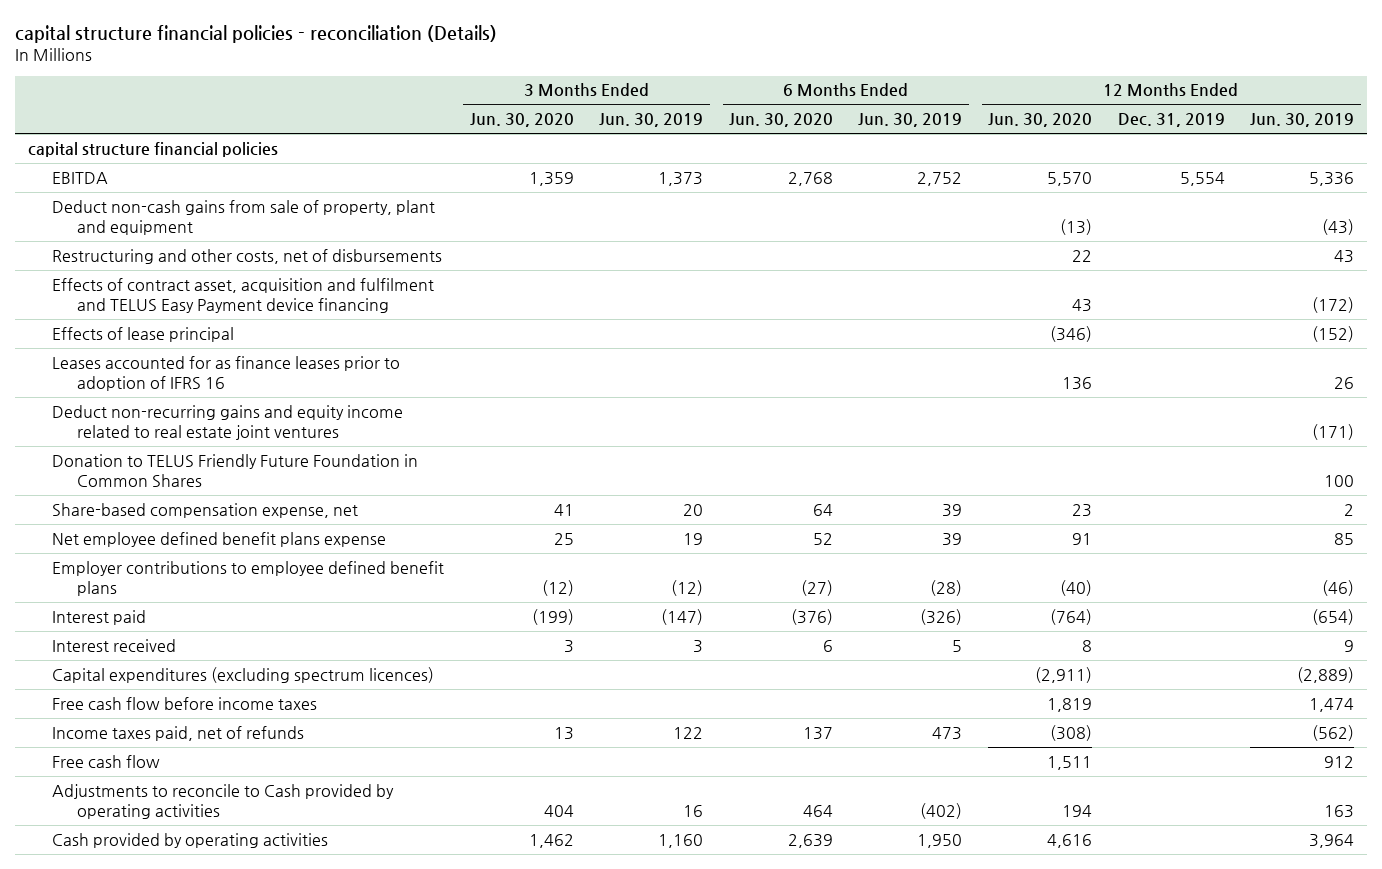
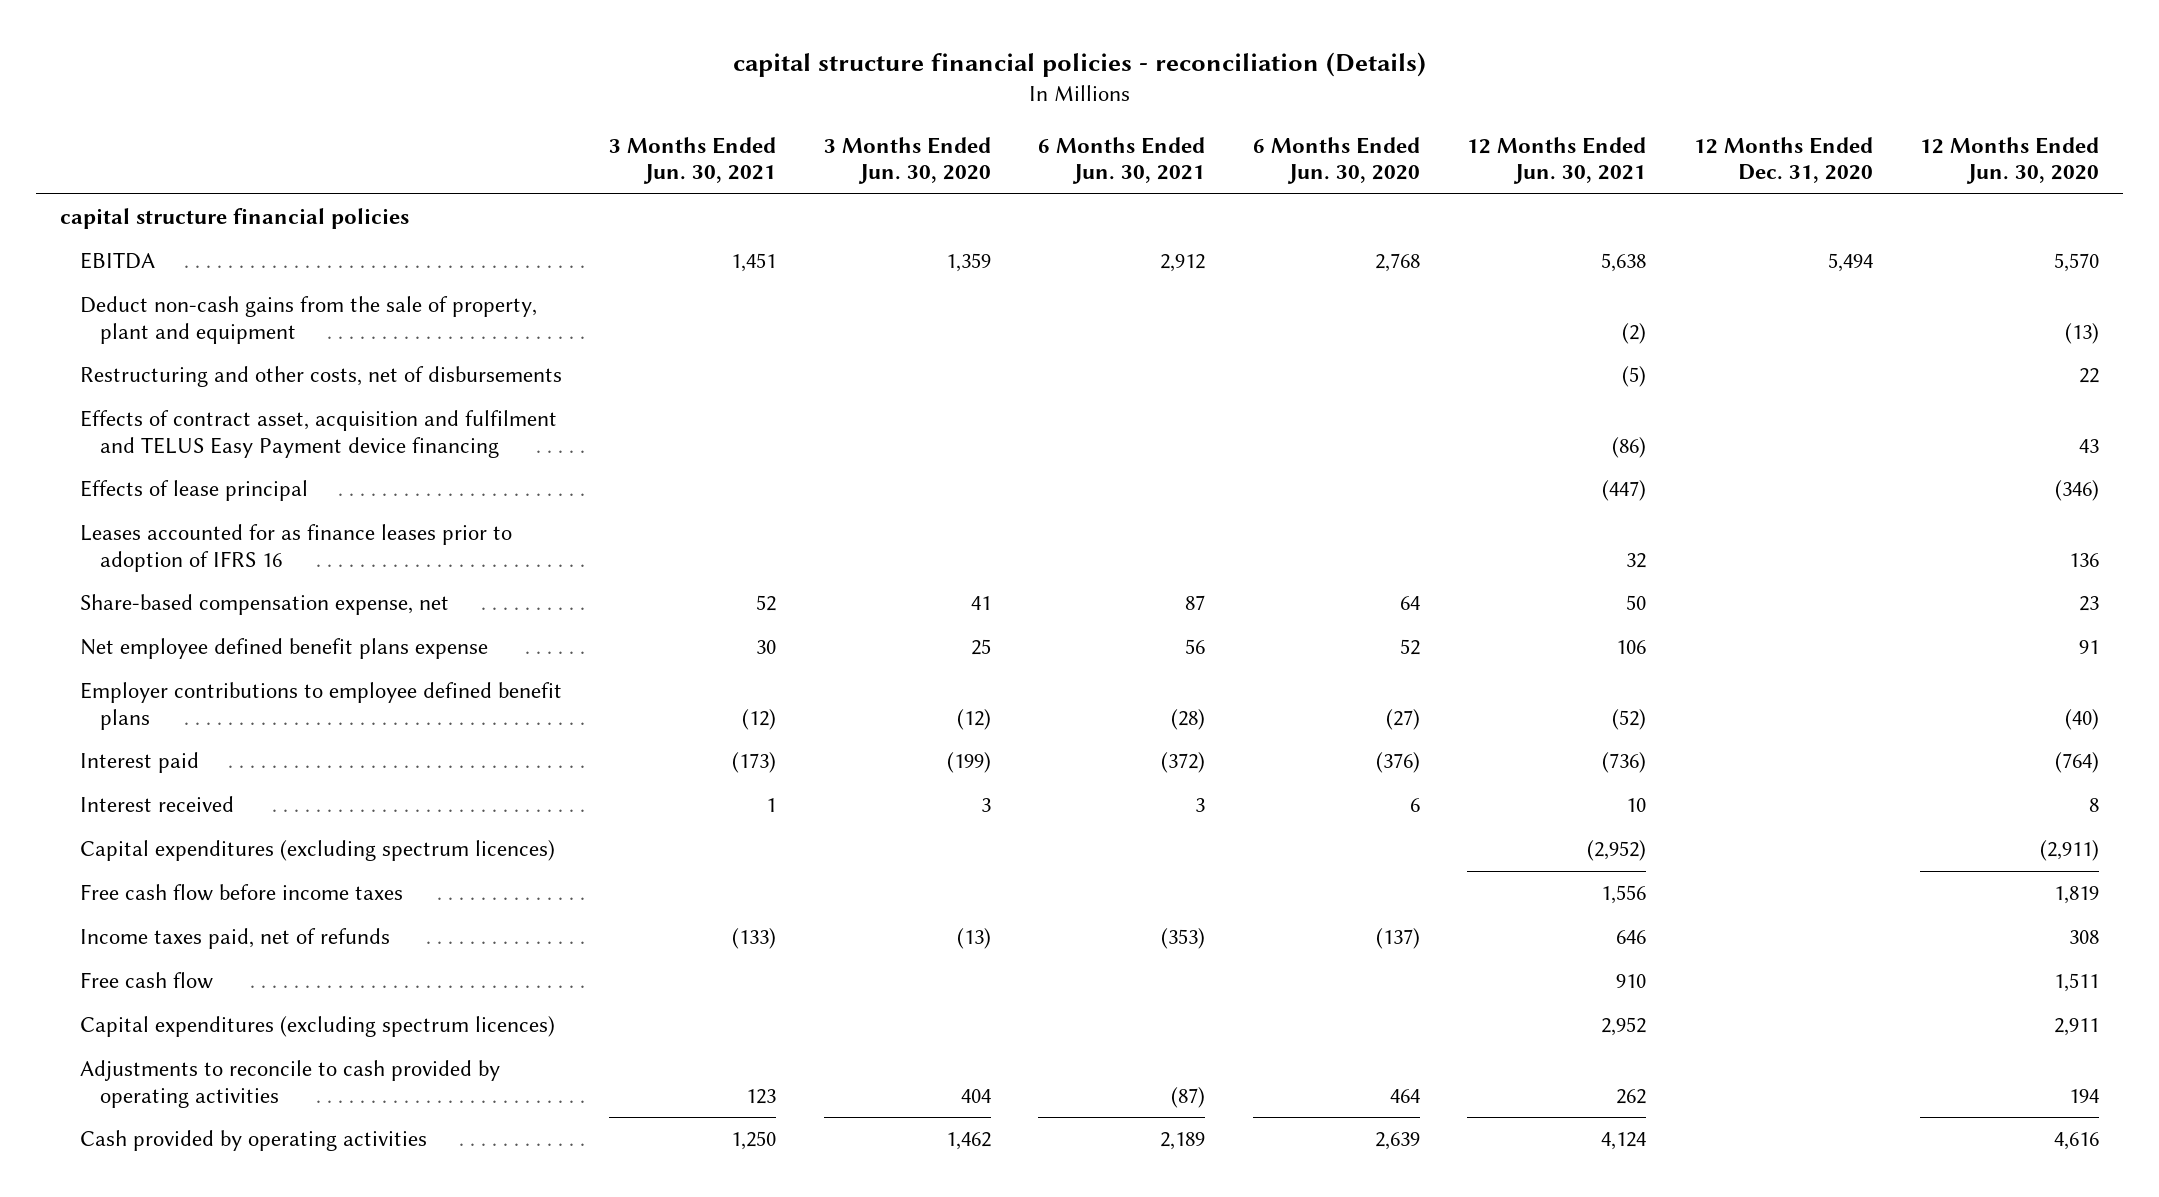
[599,113,704,128] Jun. 30, 2019 -> none
[858,113,963,128] Jun. 30, 2019 -> none
[1117,113,1225,128] Dec. 31, 2019 -> none
[1250,113,1355,128] Jun. 30, 2019 -> none
none -> [609,136,777,185] 3 Months Ended Jun. 30, 2021
none -> [1038,136,1206,185] 6 Months Ended Jun. 30, 2021
none -> [1467,136,1647,185] 12 Months Ended Jun. 30, 2021
none -> [1693,136,1873,184] 12 Months Ended Dec. 31, 2020
[52,199,436,235] Deduct non-cash gains from sale of property, plant and equipment -> [79,296,537,344] Deduct non-cash gains from the sale of property, plant and equipment
[52,404,404,440] Deduct non-recurring gains and equity income related to real estate joint ventures -> none
[52,453,419,487] Donation to TELUS Friendly Future Foundation in Common Shares -> none
[553,726,574,740] 13 -> [956,928,991,950] (13)
[802,726,833,740] 137 -> [1375,928,1420,950] (137)
[1050,724,1093,741] (308) -> [2069,930,2100,945] 308
none -> [79,1016,555,1038] Capital expenditures (excluding spectrum licences)
[52,783,395,819] Adjustments to reconcile to Cash provided by operating activities -> [79,1060,500,1108] Adjustments to reconcile to cash provided by operating activities

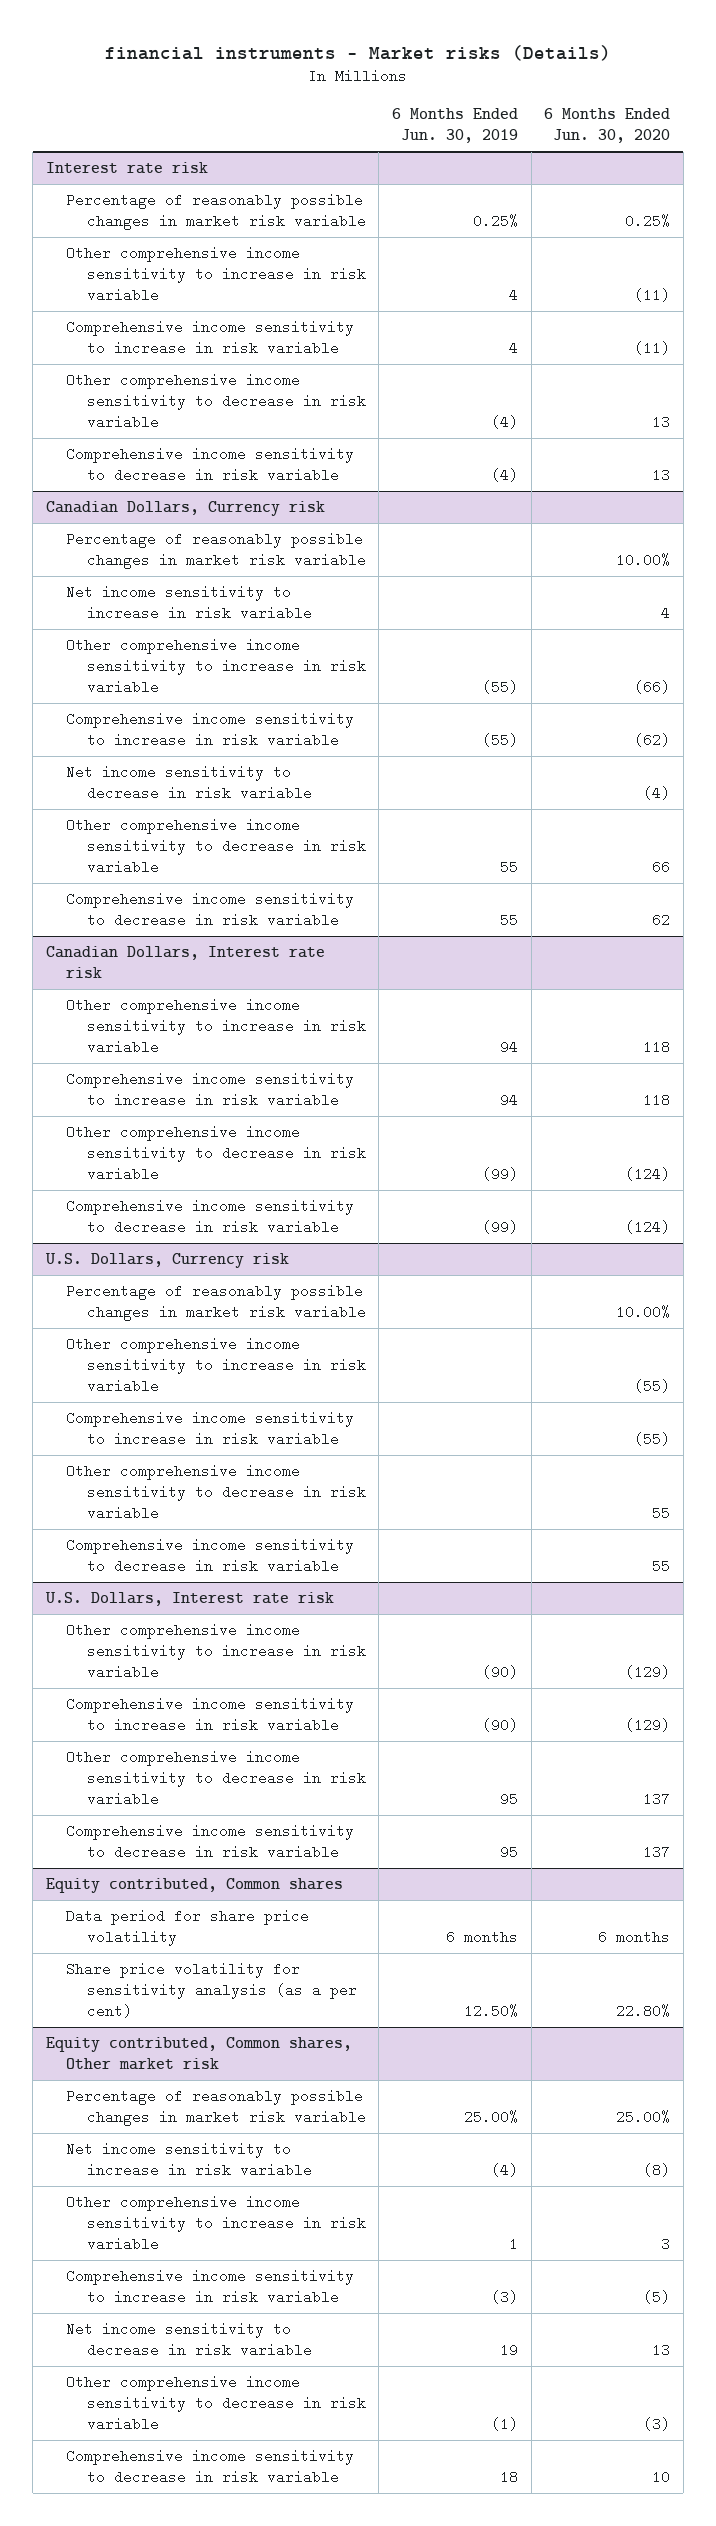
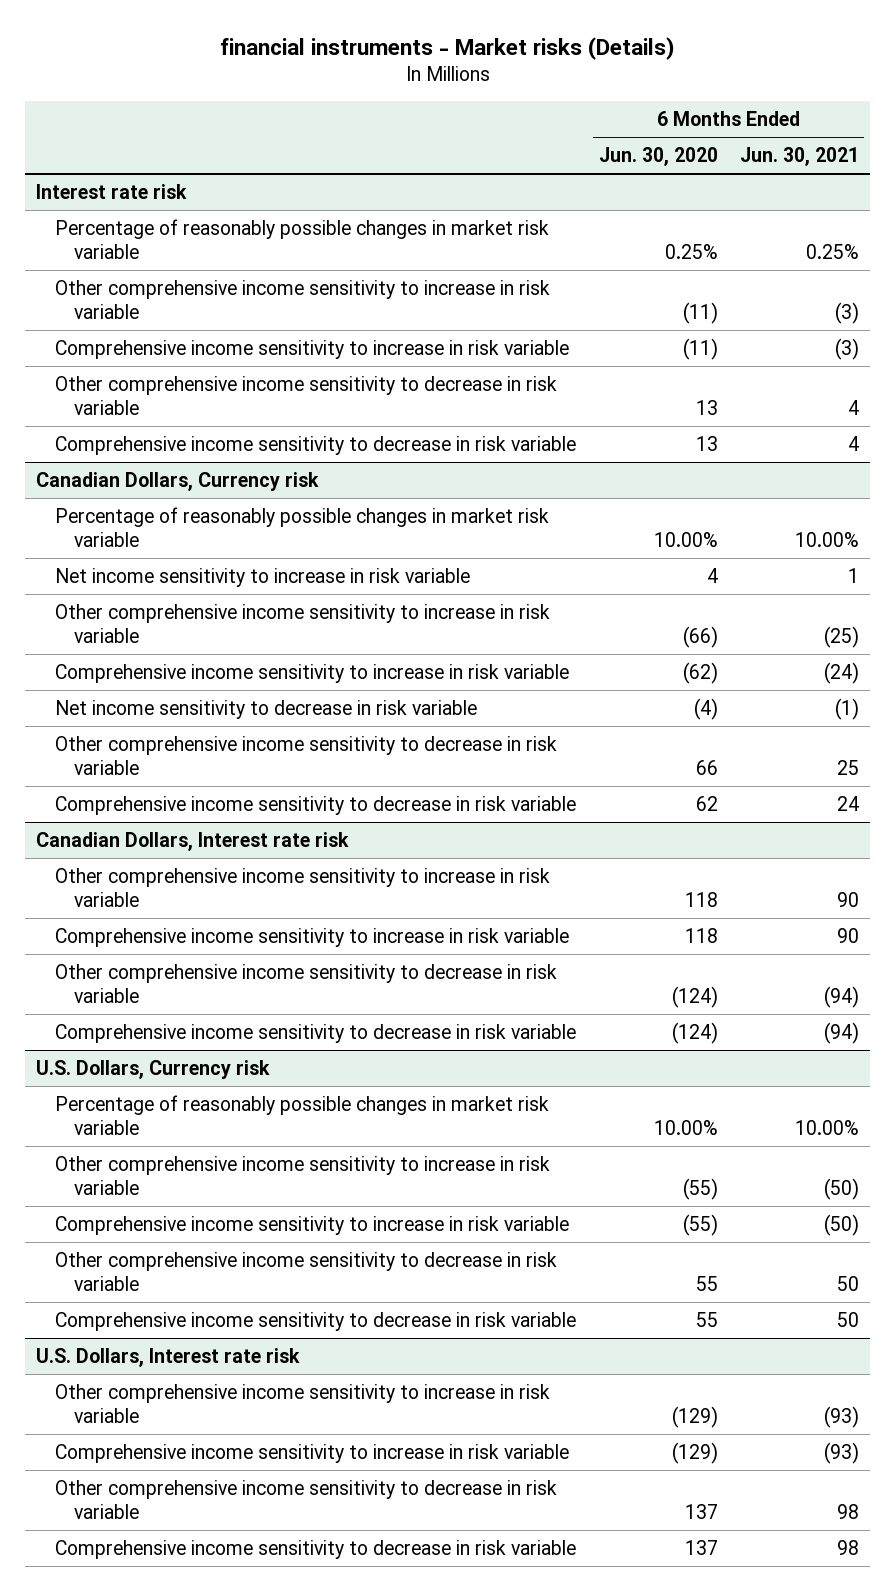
[392,108,519,144] 6 Months Ended Jun. 30, 2019 -> none
none -> [739,147,859,167] Jun. 30, 2021
[45,1878,343,1894] Equity contributed, Common shares -> none
[66,1909,310,1947] Data period for share price volatility -> none
[66,1962,357,2018] Share price volatility for sensitivity analysis (as a per cent) -> none
[45,2037,352,2071] Equity contributed, Common shares, Other market risk -> none
[66,2089,366,2127] Percentage of reasonably possible changes in market risk variable -> none
[66,2142,312,2178] Net income sensitivity to increase in risk variable -> none
[66,2195,366,2251] Other comprehensive income sensitivity to increase in risk variable -> none
[66,2269,355,2305] Comprehensive income sensitivity to increase in risk variable -> none
[66,2322,312,2358] Net income sensitivity to decrease in risk variable -> none
[66,2375,366,2431] Other comprehensive income sensitivity to decrease in risk variable -> none
[66,2449,355,2485] Comprehensive income sensitivity to decrease in risk variable -> none

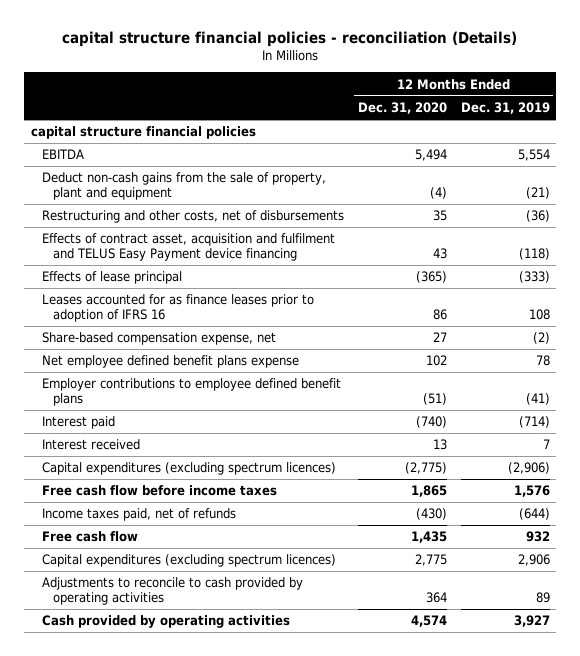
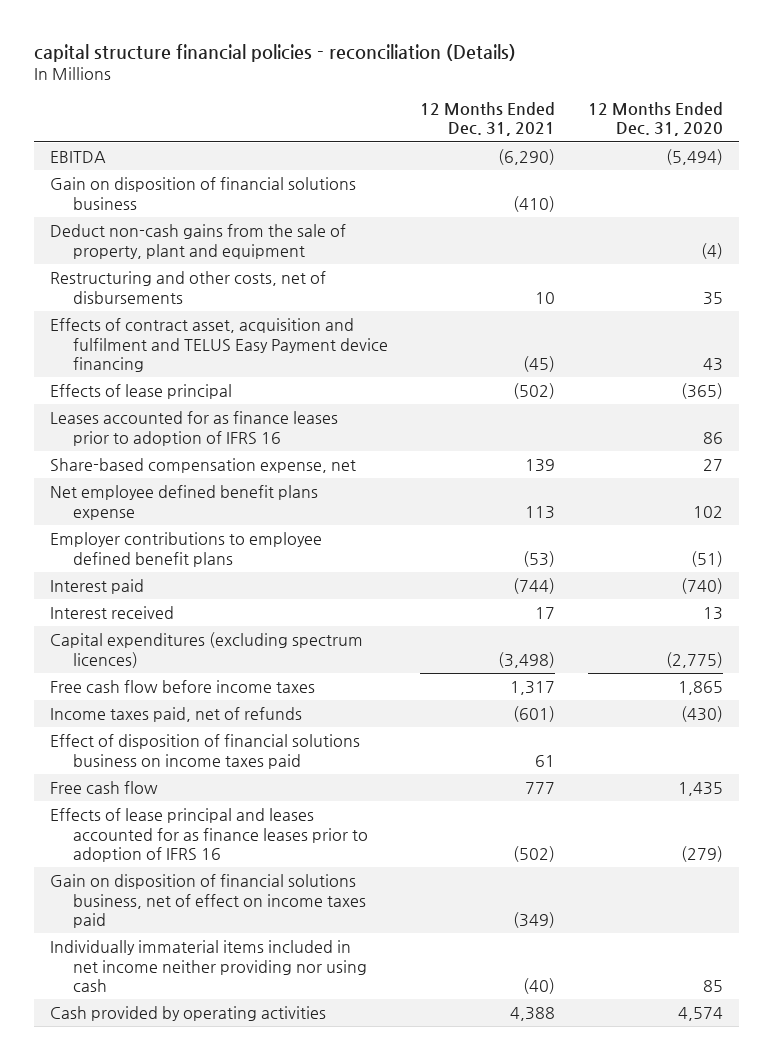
[460,101,550,114] Dec. 31, 2019 -> none
none -> [420,102,556,137] 12 Months Ended Dec. 31, 2021
[30,126,256,140] capital structure financial policies -> none
[414,149,447,162] 5,494 -> [666,149,724,166] (5,494)
none -> [50,177,357,210] Gain on disposition of financial solutions business
none -> [50,734,361,769] Effect of disposition of financial solutions business on income taxes paid
[41,554,336,568] Capital expenditures (excluding spectrum licences) -> none
[41,577,303,605] Adjustments to reconcile to cash provided by operating activities -> none
none -> [50,808,368,863] Effects of lease principal and leases accounted for as finance leases prior to adoption of IFRS 16
none -> [50,874,366,929] Gain on disposition of financial solutions business, net of effect on income taxes paid
none -> [50,940,367,993] Individually immaterial items included in net income neither providing nor using cash

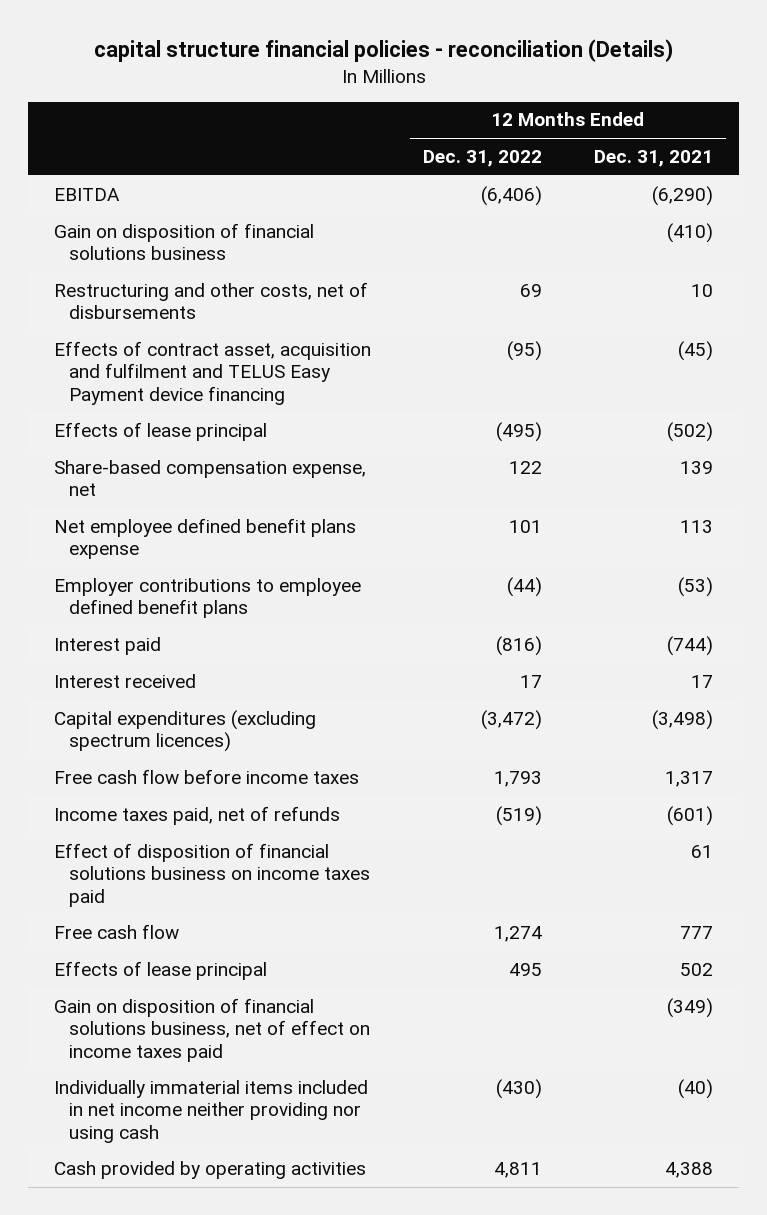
[588,102,724,137] 12 Months Ended Dec. 31, 2020 -> none
none -> [423,149,543,167] Dec. 31, 2022
[50,224,347,259] Deduct non-cash gains from the sale of property, plant and equipment -> none
[50,411,339,446] Leases accounted for as finance leases prior to adoption of IFRS 16 -> none
[50,808,368,863] Effects of lease principal and leases accounted for as finance leases prior to adoption of IFRS 16 -> none
none -> [54,960,268,980] Effects of lease principal

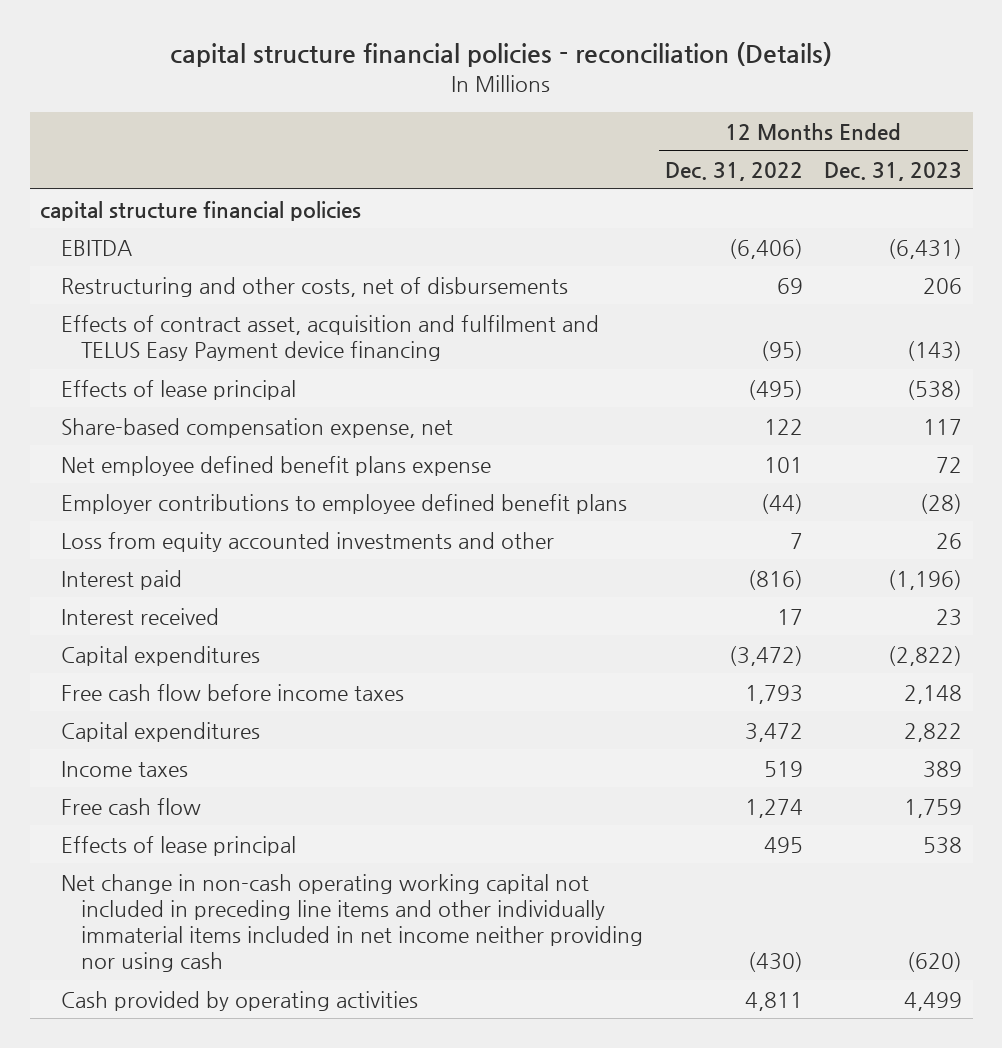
[594,149,714,167] Dec. 31, 2021 -> none
none -> [824,161,963,181] Dec. 31, 2023
none -> [40,200,362,221] capital structure financial policies
[54,222,315,261] Gain on disposition of financial solutions business -> none
none -> [60,531,554,552] Loss from equity accounted investments and other
[54,709,317,753] Capital expenditures (excluding spectrum licences) -> [60,645,260,666] Capital expenditures
[54,842,370,907] Effect of disposition of financial solutions business on income taxes paid -> none
none -> [60,721,260,742] Capital expenditures
[54,805,341,825] Income taxes paid, net of refunds -> [60,760,188,777] Income taxes
[496,805,543,826] (519) -> [763,760,803,777] 519
[54,997,370,1062] Gain on disposition of financial solutions business, net of effect on income taxes paid -> none
[54,1079,369,1143] Individually immaterial items included in net income neither providing nor using cash -> [60,873,644,973] Net change in non-cash operating working capital not included in preceding line items and other individually immaterial items included in net income neither providing nor using cash

